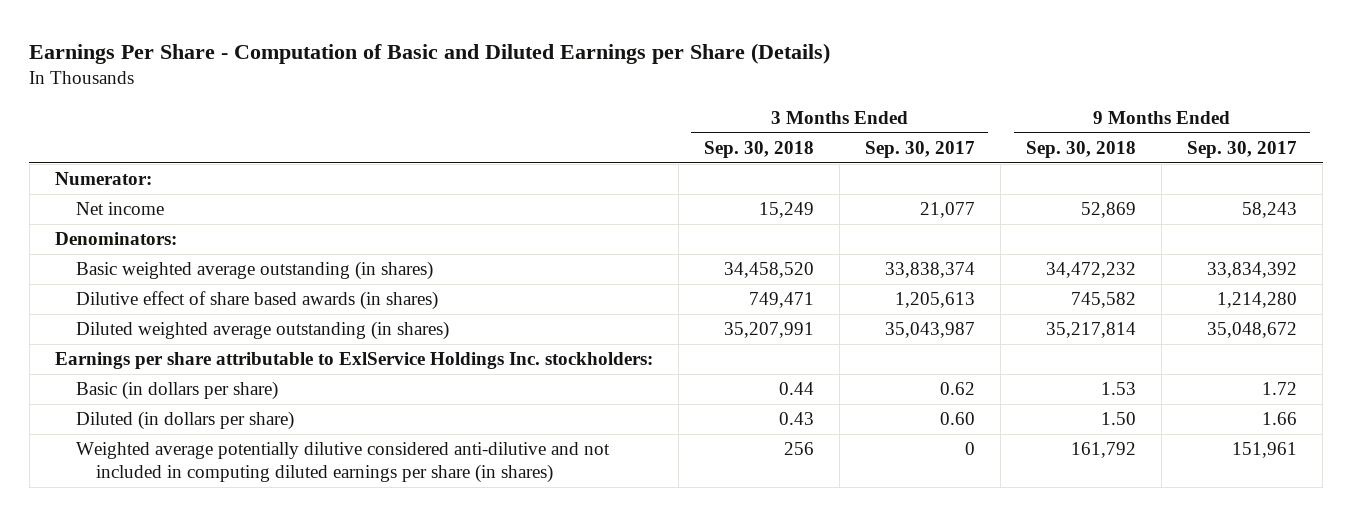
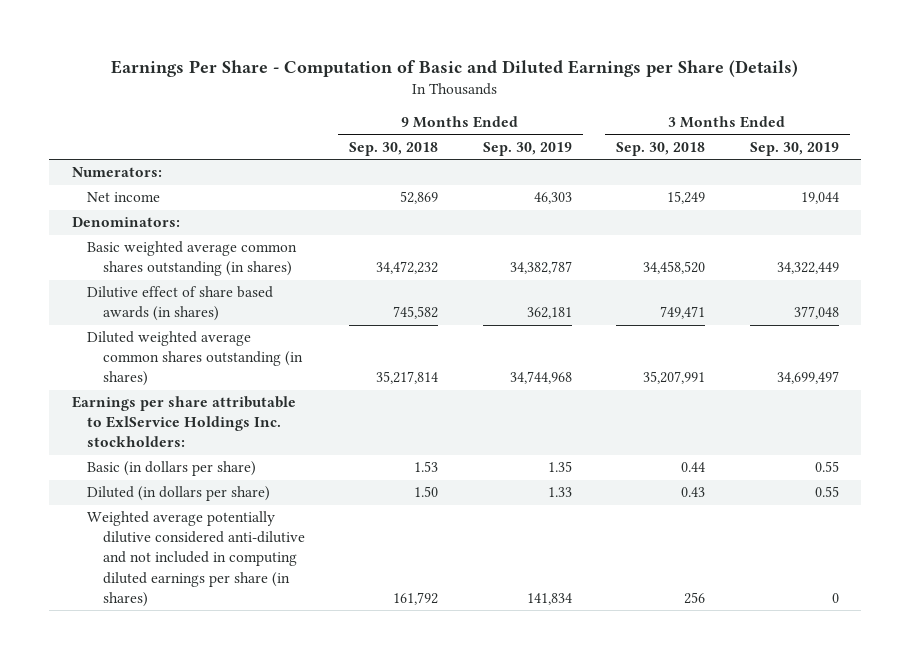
[865,140,976,158] Sep. 30, 2017 -> none
[1187,140,1298,158] Sep. 30, 2017 -> none
none -> [482,142,572,157] Sep. 30, 2019
none -> [749,142,839,157] Sep. 30, 2019
[54,171,152,185] Numerator: -> [71,167,162,178] Numerators:
[75,260,433,280] Basic weighted average outstanding (in shares) -> [87,241,298,277] Basic weighted average common shares outstanding (in shares)
[75,320,449,340] Diluted weighted average outstanding (in shares) -> [87,331,303,387] Diluted weighted average common shares outstanding (in shares)

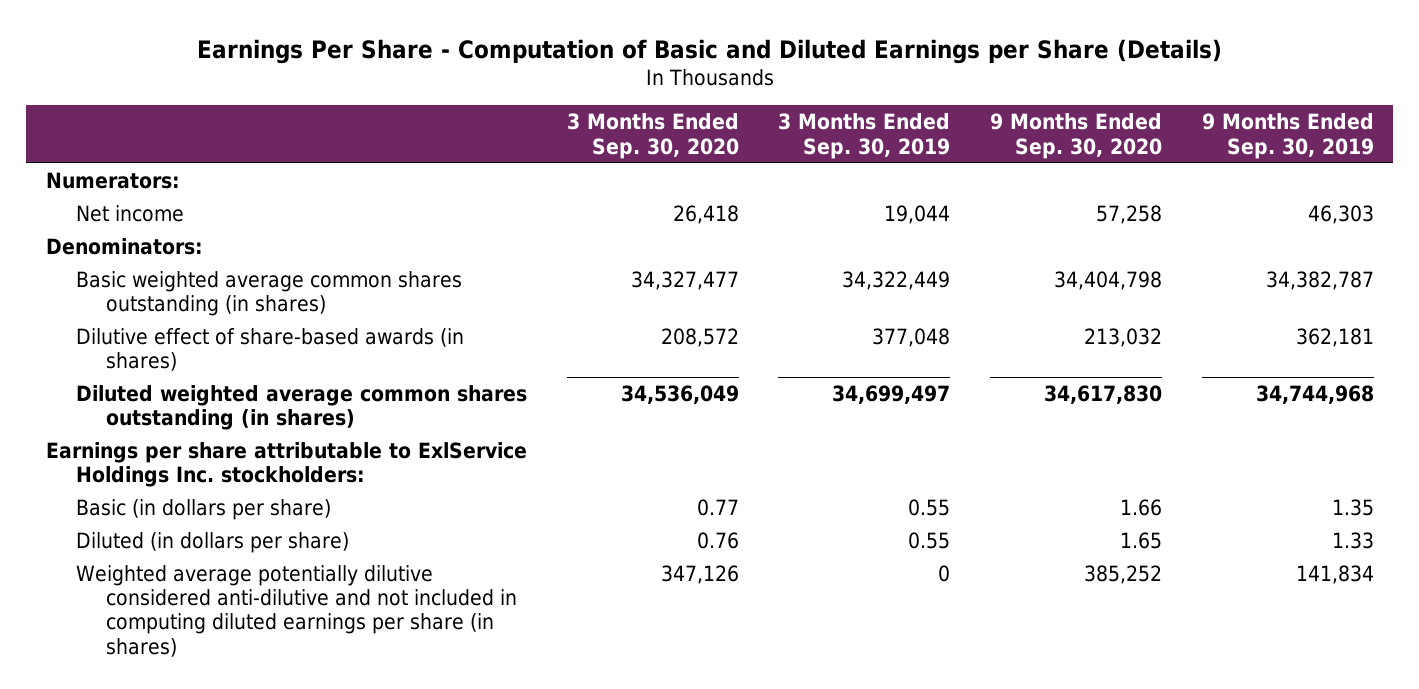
[349,142,439,157] Sep. 30, 2018 -> none
[616,142,706,157] Sep. 30, 2018 -> none
none -> [566,113,739,159] 3 Months Ended Sep. 30, 2020
none -> [989,113,1162,159] 9 Months Ended Sep. 30, 2020
[87,286,274,322] Dilutive effect of share based awards (in shares) -> [76,328,465,372] Dilutive effect of share-based awards (in shares)

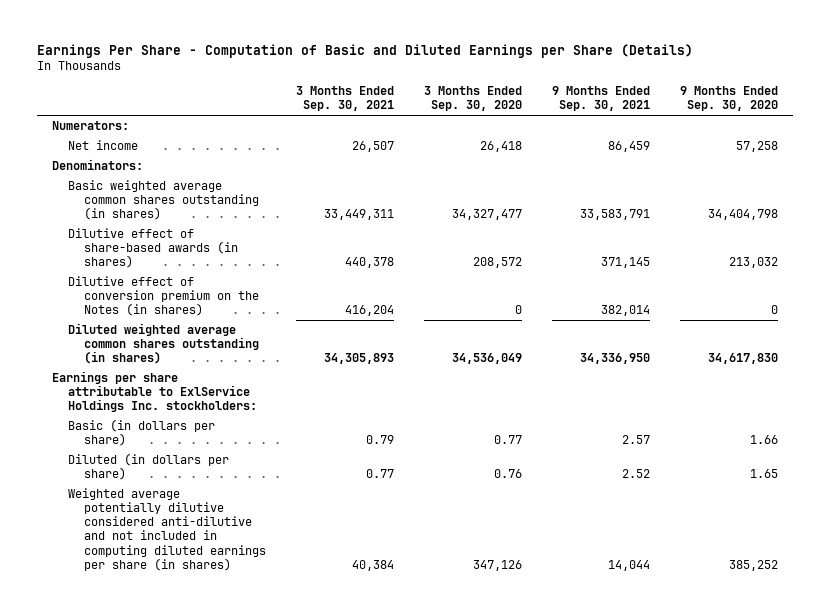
[778,113,951,159] 3 Months Ended Sep. 30, 2019 -> none
[1201,113,1374,159] 9 Months Ended Sep. 30, 2019 -> none
none -> [295,86,394,112] 3 Months Ended Sep. 30, 2021
none -> [551,86,650,112] 9 Months Ended Sep. 30, 2021
none -> [67,276,259,317] Dilutive effect of conversion premium on the Notes (in shares)

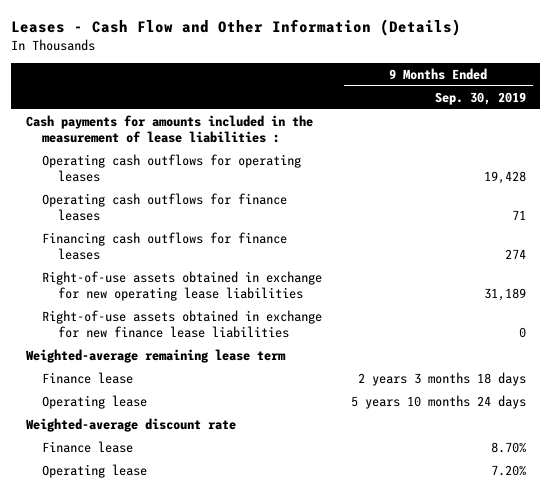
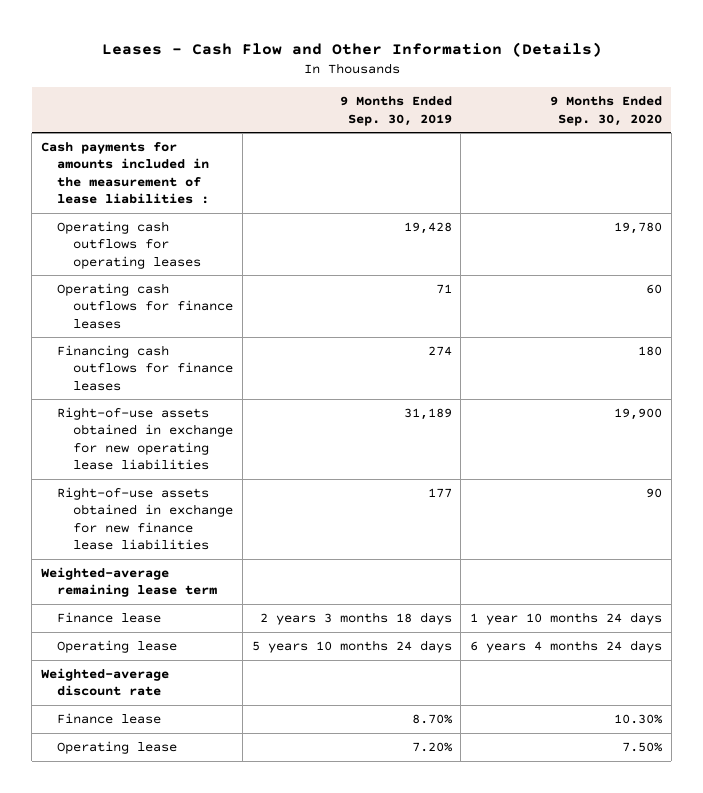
none -> [549,96,662,126] 9 Months Ended Sep. 30, 2020
[518,327,526,339] 0 -> [427,488,452,499] 177

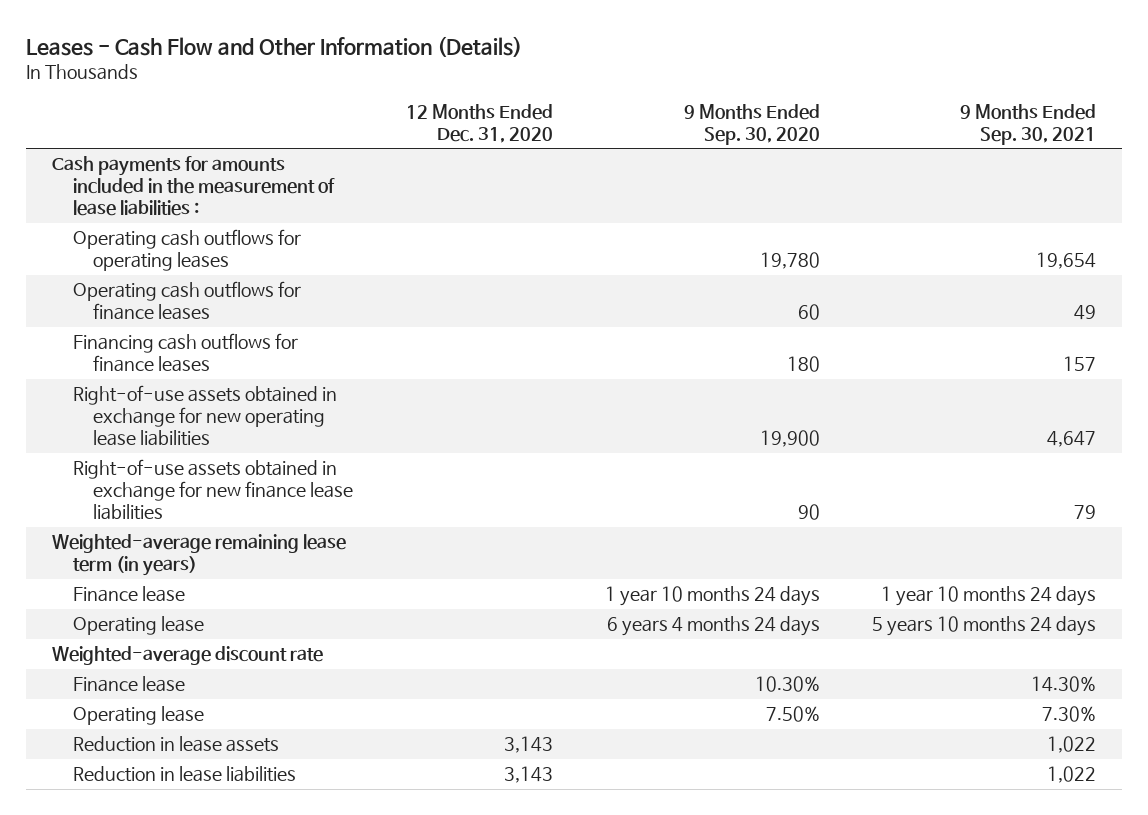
[339,96,452,126] 9 Months Ended Sep. 30, 2019 -> none
none -> [405,103,553,143] 12 Months Ended Dec. 31, 2020
none -> [959,103,1096,145] 9 Months Ended Sep. 30, 2021
[41,567,218,598] Weighted-average remaining lease term -> [52,534,347,577] Weighted-average remaining lease term (in years)
none -> [72,736,279,753] Reduction in lease assets
none -> [72,766,296,783] Reduction in lease liabilities

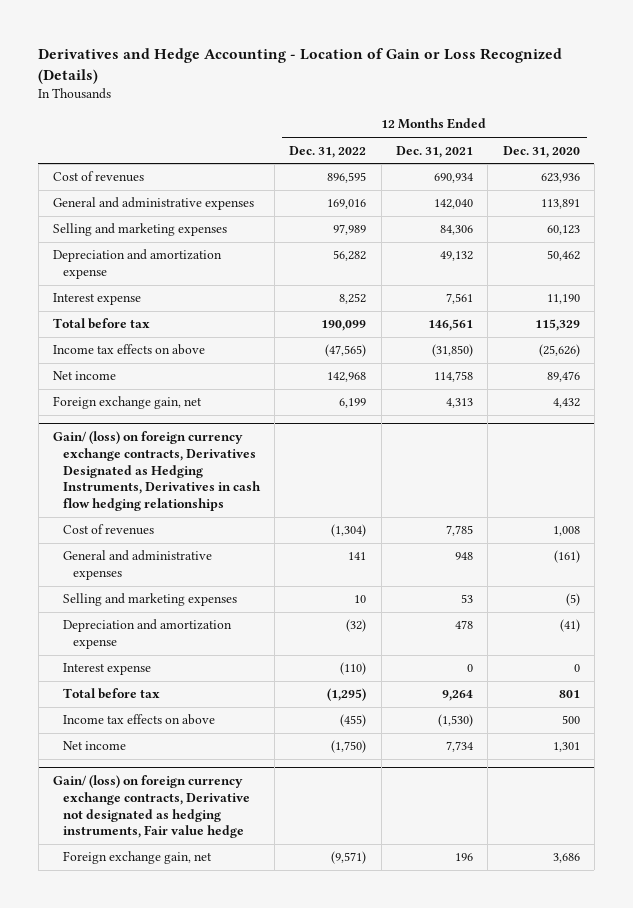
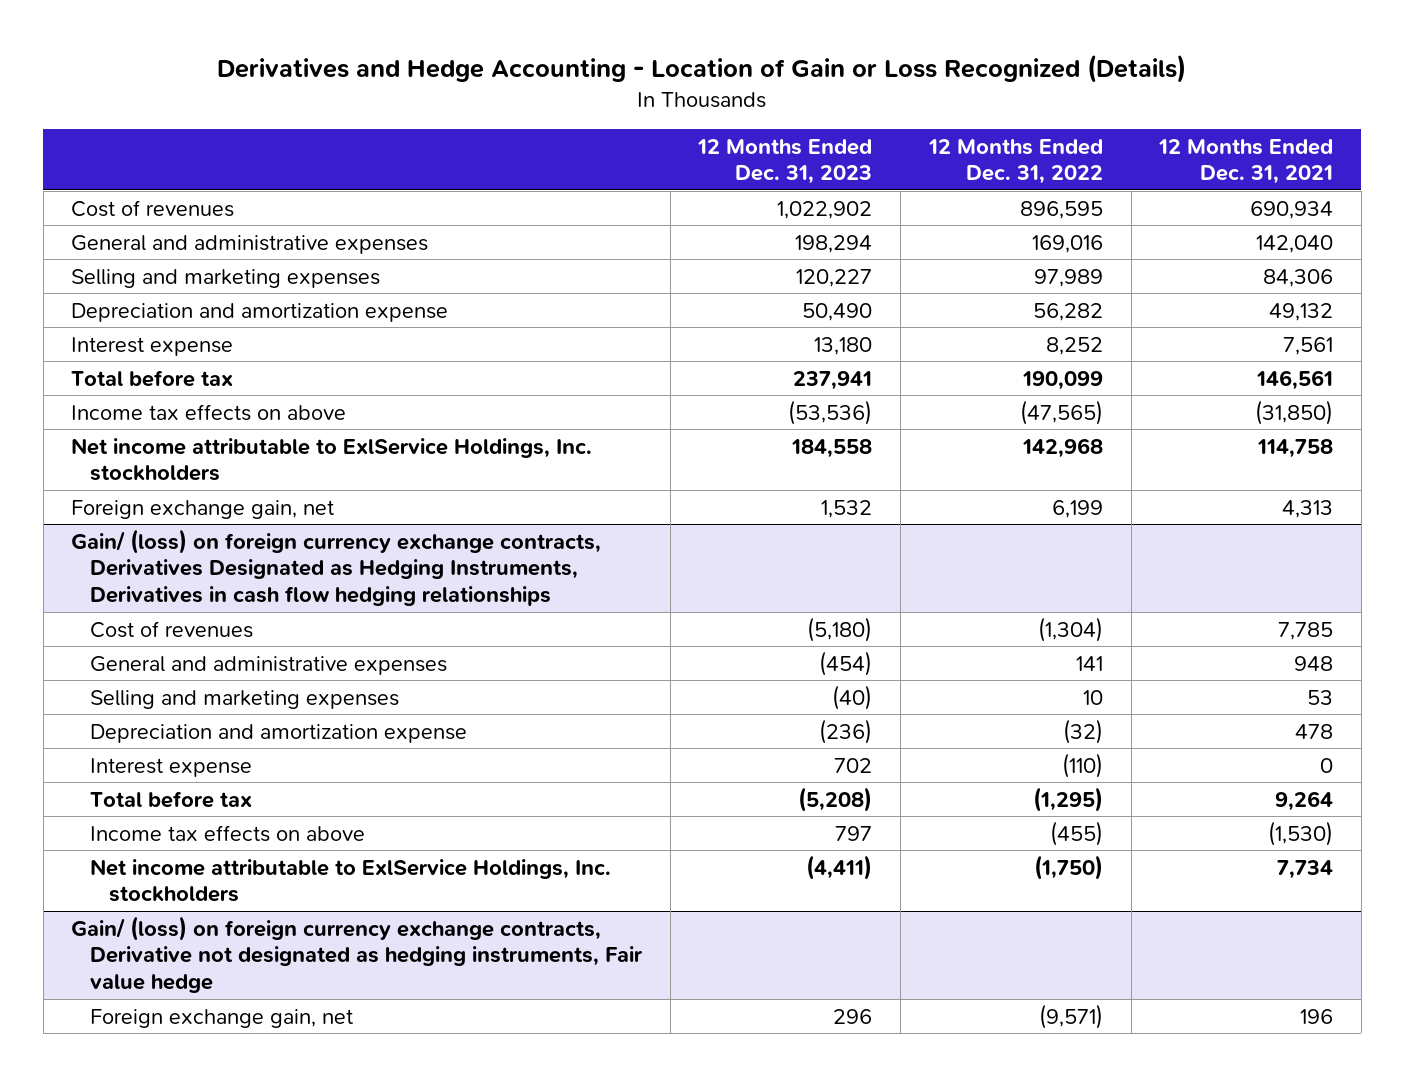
[502,145,580,158] Dec. 31, 2020 -> none
none -> [697,138,873,185] 12 Months Ended Dec. 31, 2023
[53,371,117,381] Net income -> [71,437,593,482] Net income attributable to ExlService Holdings, Inc. stockholders
[62,741,126,751] Net income -> [90,858,612,903] Net income attributable to ExlService Holdings, Inc. stockholders

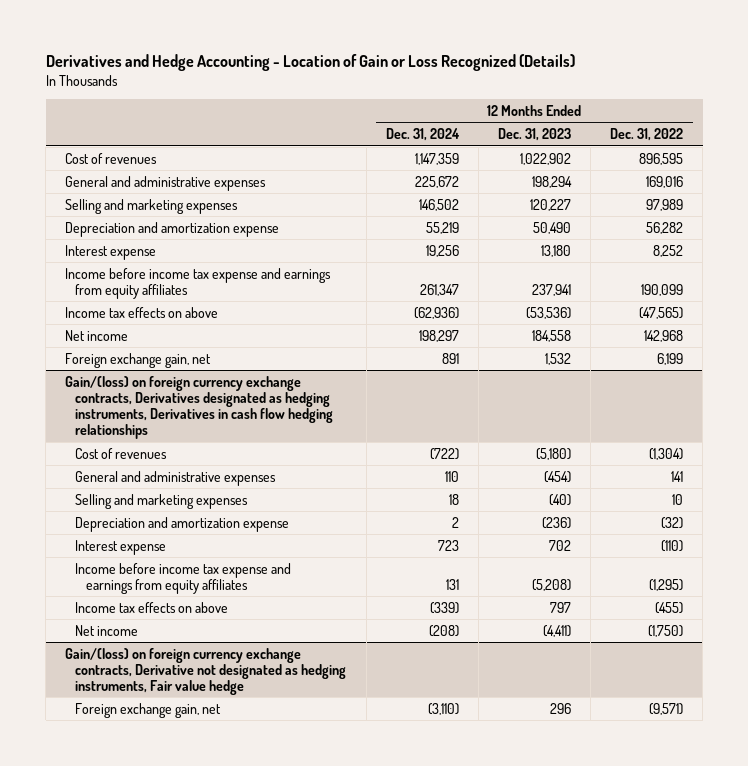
[1158,138,1334,185] 12 Months Ended Dec. 31, 2021 -> none
none -> [385,128,460,142] Dec. 31, 2024
[71,369,234,387] Total before tax -> [65,267,332,299] Income before income tax expense and earnings from equity affiliates
[71,437,593,482] Net income attributable to ExlService Holdings, Inc. stockholders -> [65,329,129,341] Net income
[71,528,602,606] Gain/ (loss) on foreign currency exchange contracts, Derivatives Designated as Hedging Instruments, Derivatives in cash flow hedging relationships -> [65,375,334,440] Gain/(loss) on foreign currency exchange contracts, Derivatives designated as hedging instruments, Derivatives in cash flow hedging relationships
[90,790,253,808] Total before tax -> [75,562,292,594] Income before income tax expense and earnings from equity affiliates
[90,858,612,903] Net income attributable to ExlService Holdings, Inc. stockholders -> [75,624,139,636] Net income
[71,915,644,993] Gain/ (loss) on foreign currency exchange contracts, Derivative not designated as hedging instruments, Fair value hedge -> [65,647,347,695] Gain/(loss) on foreign currency exchange contracts, Derivative not designated as hedging instruments, Fair value hedge

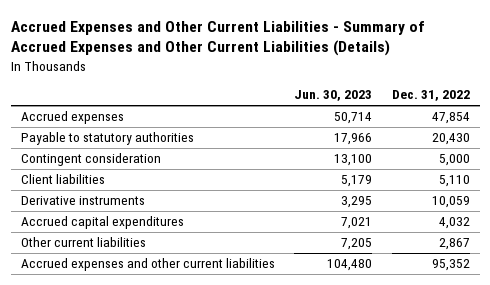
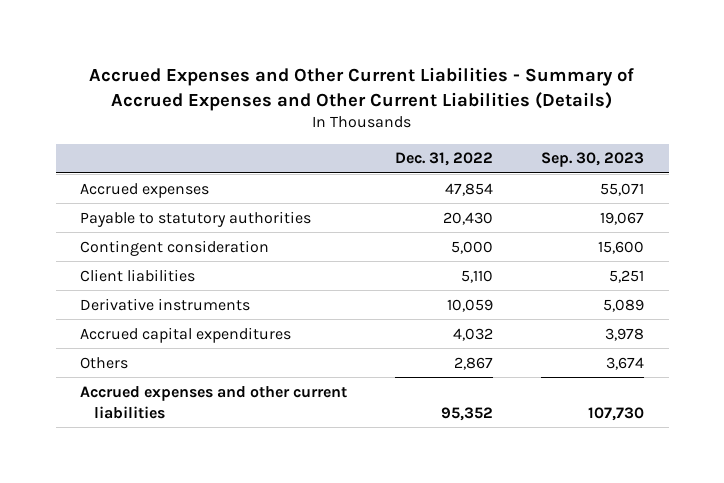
[294,90,373,102] Jun. 30, 2023 -> none
none -> [541,152,645,168] Sep. 30, 2023
[20,237,146,248] Other current liabilities -> [79,356,128,369] Others

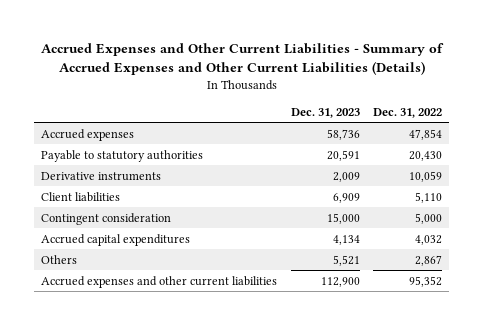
[541,152,645,168] Sep. 30, 2023 -> none
none -> [290,107,360,118] Dec. 31, 2023
[79,268,195,282] Client liabilities -> [40,191,120,202] Client liabilities
[79,239,269,256] Contingent consideration -> [40,212,171,225] Contingent consideration

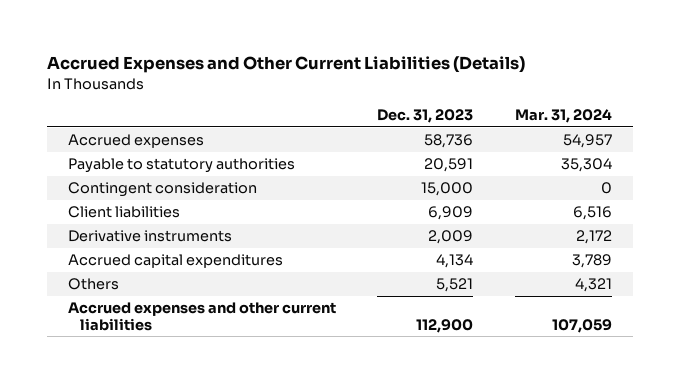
[40,43,444,76] Accrued Expenses and Other Current Liabilities - Summary of Accrued Expenses and Other Current Liabilities (Details) -> [47,56,526,74] Accrued Expenses and Other Current Liabilities (Details)
[373,107,443,118] Dec. 31, 2022 -> none
none -> [514,109,612,124] Mar. 31, 2024
[40,191,120,202] Client liabilities -> [67,206,180,219] Client liabilities
[40,171,161,181] Derivative instruments -> [67,230,232,243] Derivative instruments

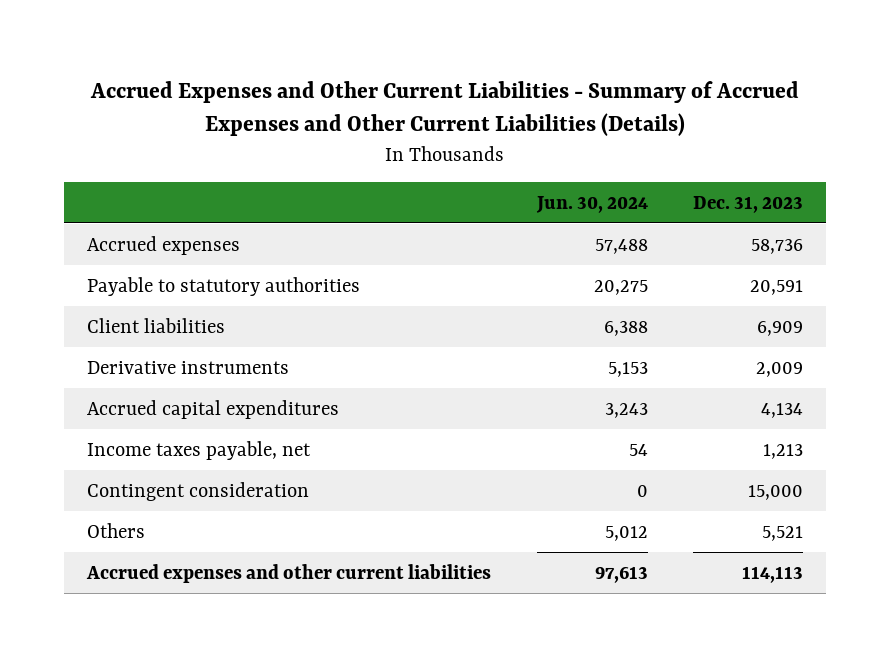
[47,56,526,74] Accrued Expenses and Other Current Liabilities (Details) -> [90,80,800,137] Accrued Expenses and Other Current Liabilities - Summary of Accrued Expenses and Other Current Liabilities (Details)
[514,109,612,124] Mar. 31, 2024 -> none
none -> [535,195,648,213] Jun. 30, 2024
none -> [86,440,311,460] Income taxes payable, net
[67,182,257,198] Contingent consideration -> [86,481,309,501] Contingent consideration
[416,318,474,333] 112,900 -> [742,565,804,583] 114,113

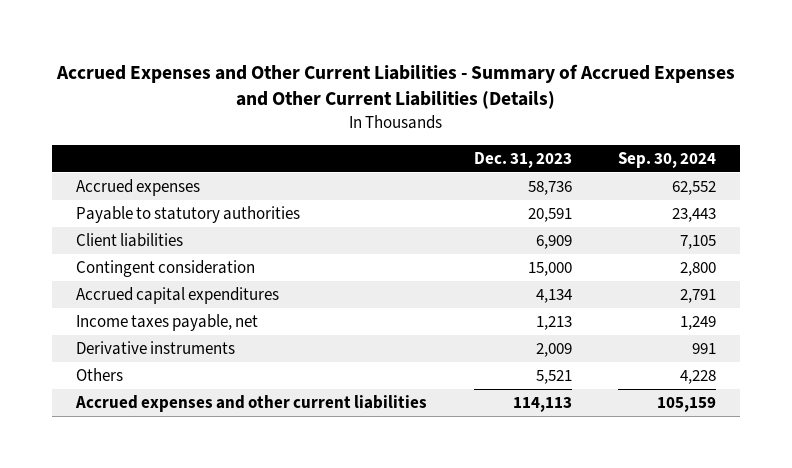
[535,195,648,213] Jun. 30, 2024 -> none
none -> [618,152,717,169] Sep. 30, 2024
[86,481,309,501] Contingent consideration -> [75,259,255,277] Contingent consideration
[86,360,289,374] Derivative instruments -> [75,340,235,355] Derivative instruments

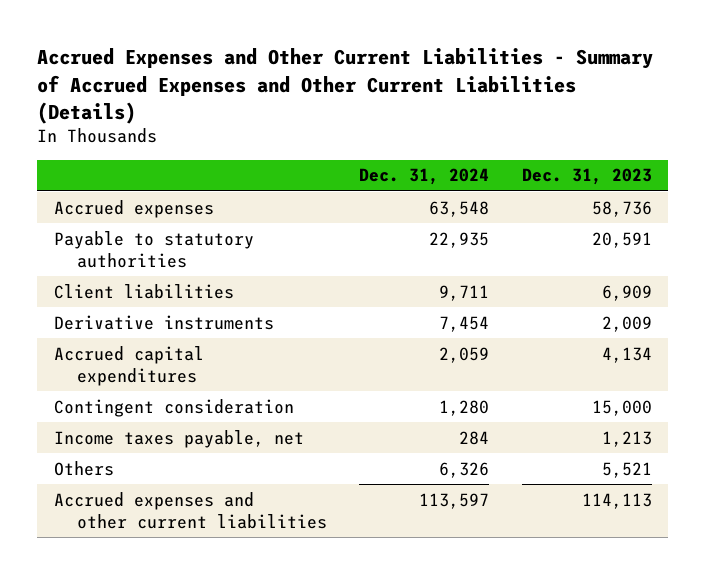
[618,152,717,169] Sep. 30, 2024 -> none
none -> [359,168,490,186] Dec. 31, 2024
[75,340,235,355] Derivative instruments -> [53,314,274,330] Derivative instruments
[75,259,255,277] Contingent consideration -> [53,398,294,417] Contingent consideration

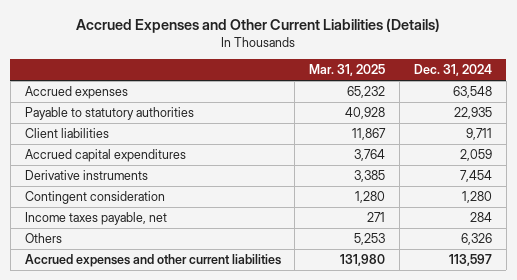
[37,48,654,124] Accrued Expenses and Other Current Liabilities - Summary of Accrued Expenses and Other Current Liabilities (Details) -> [76,17,441,33] Accrued Expenses and Other Current Liabilities (Details)
[521,168,652,186] Dec. 31, 2023 -> none
none -> [309,64,386,77] Mar. 31, 2025
[53,314,274,330] Derivative instruments -> [24,169,148,180] Derivative instruments

